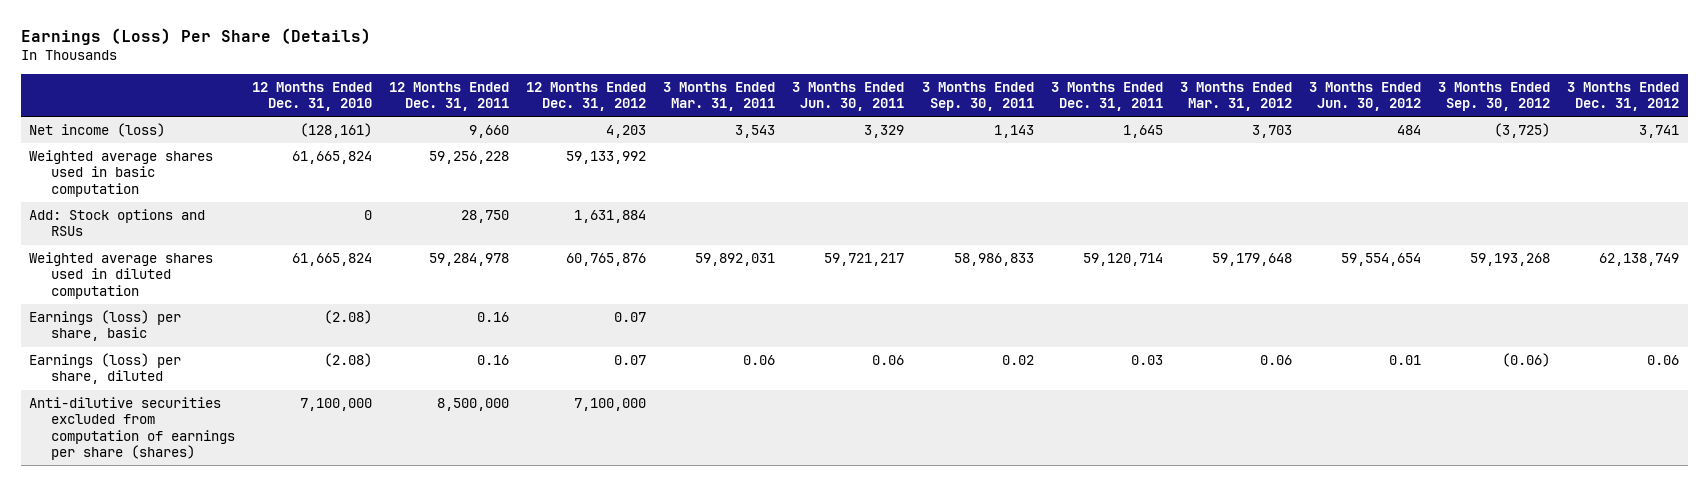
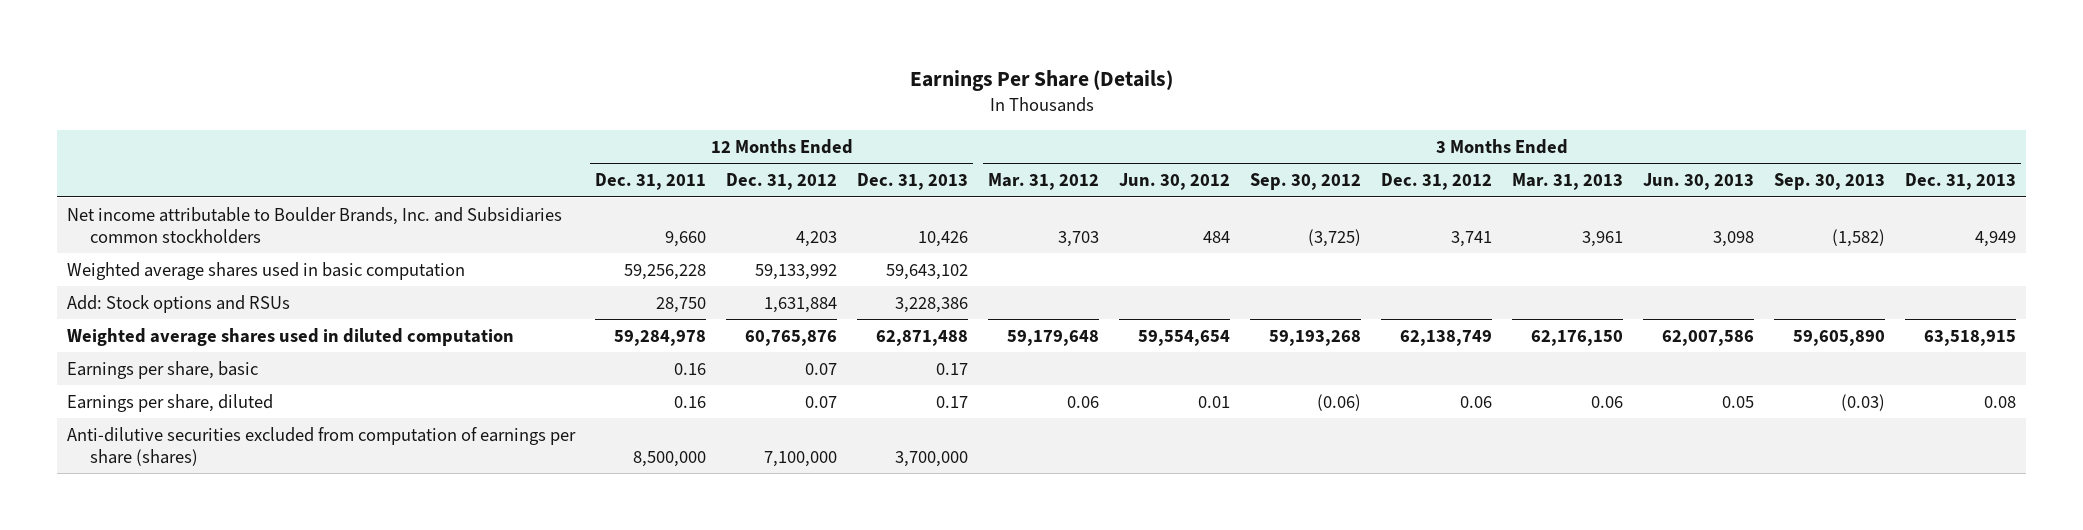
[20,27,371,45] Earnings (Loss) Per Share (Details) -> [909,70,1173,92] Earnings Per Share (Details)
[252,81,373,112] 12 Months Ended Dec. 31, 2010 -> none
[663,81,776,112] 3 Months Ended Mar. 31, 2011 -> none
[792,81,905,112] 3 Months Ended Jun. 30, 2011 -> none
[921,81,1034,112] 3 Months Ended Sep. 30, 2011 -> none
[1050,81,1163,112] 3 Months Ended Dec. 31, 2011 -> none
none -> [857,173,969,191] Dec. 31, 2013
none -> [1512,173,1624,191] Mar. 31, 2013
none -> [1643,173,1755,191] Jun. 30, 2013
none -> [1773,173,1885,191] Sep. 30, 2013
none -> [1904,173,2016,191] Dec. 31, 2013
[29,123,166,138] Net income (loss) -> [67,206,563,244] Net income attributable to Boulder Brands, Inc. and Subsidiaries common stockholders
[29,310,182,342] Earnings (loss) per share, basic -> [67,360,259,379] Earnings per share, basic
[29,353,182,385] Earnings (loss) per share, diluted -> [67,393,274,412] Earnings per share, diluted

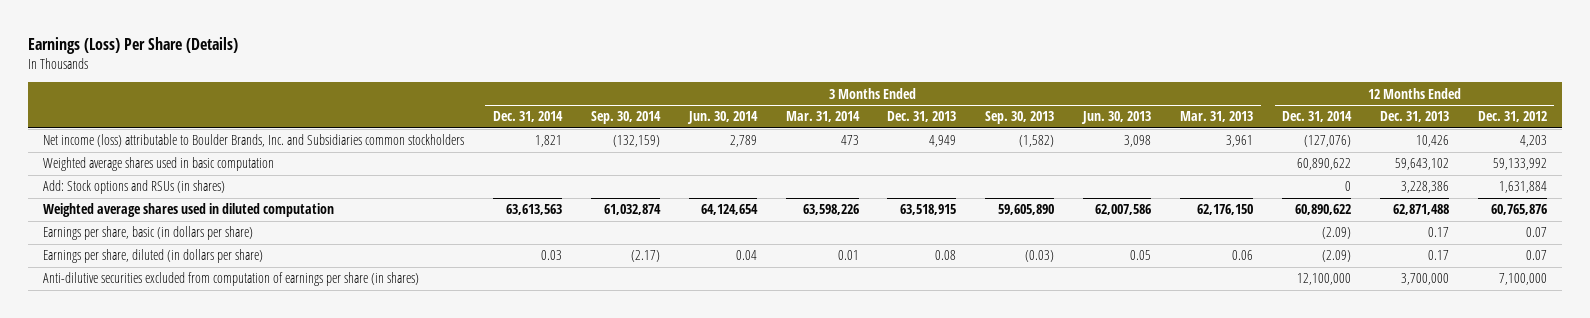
[909,70,1173,92] Earnings Per Share (Details) -> [28,36,239,54] Earnings (Loss) Per Share (Details)
[595,173,707,191] Dec. 31, 2011 -> none
[988,173,1100,191] Mar. 31, 2012 -> none
[1119,173,1231,191] Jun. 30, 2012 -> none
[1250,173,1362,191] Sep. 30, 2012 -> none
[1381,173,1493,191] Dec. 31, 2012 -> none
none -> [492,111,563,123] Dec. 31, 2014
none -> [590,111,661,125] Sep. 30, 2014
none -> [686,111,758,125] Jun. 30, 2014
none -> [785,111,860,123] Mar. 31, 2014
none -> [1282,111,1353,123] Dec. 31, 2014
[67,206,563,244] Net income attributable to Boulder Brands, Inc. and Subsidiaries common stockholders -> [42,134,464,148] Net income (loss) attributable to Boulder Brands, Inc. and Subsidiaries common stockholders
[67,294,291,313] Add: Stock options and RSUs -> [42,180,225,195] Add: Stock options and RSUs (in shares)
[67,360,259,379] Earnings per share, basic -> [42,226,253,241] Earnings per share, basic (in dollars per share)
[67,393,274,412] Earnings per share, diluted -> [42,249,263,264] Earnings per share, diluted (in dollars per share)
[67,426,577,466] Anti-dilutive securities excluded from computation of earnings per share (shares) -> [42,272,419,287] Anti-dilutive securities excluded from computation of earnings per share (in shares)

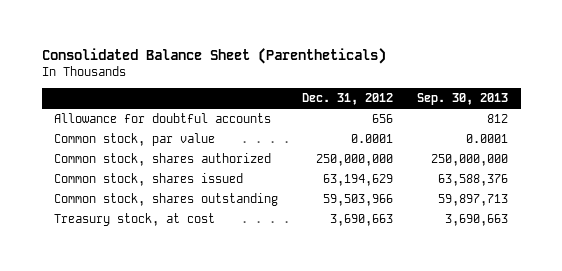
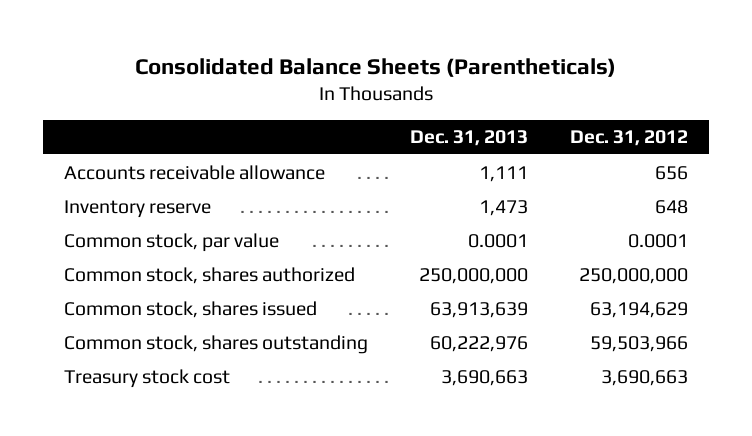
[41,48,386,65] Consolidated Balance Sheet (Parentheticals) -> [134,57,616,77] Consolidated Balance Sheets (Parentheticals)
[417,93,509,106] Sep. 30, 2013 -> none
none -> [409,130,528,147] Dec. 31, 2013
[53,113,271,124] Allowance for doubtful accounts -> [64,164,326,180] Accounts receivable allowance
none -> [64,199,212,218] Inventory reserve
[53,213,215,227] Treasury stock, at cost -> [64,368,231,388] Treasury stock cost

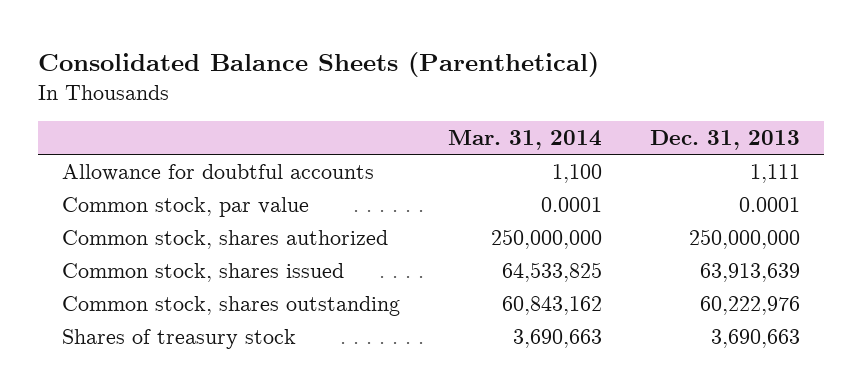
[134,57,616,77] Consolidated Balance Sheets (Parentheticals) -> [38,52,600,78] Consolidated Balance Sheets (Parenthetical)
[569,130,688,147] Dec. 31, 2012 -> none
none -> [448,130,603,151] Mar. 31, 2014
[64,199,212,218] Inventory reserve -> none
[64,164,326,180] Accounts receivable allowance -> [62,163,375,181] Allowance for doubtful accounts
[64,368,231,388] Treasury stock cost -> [62,328,297,349] Shares of treasury stock

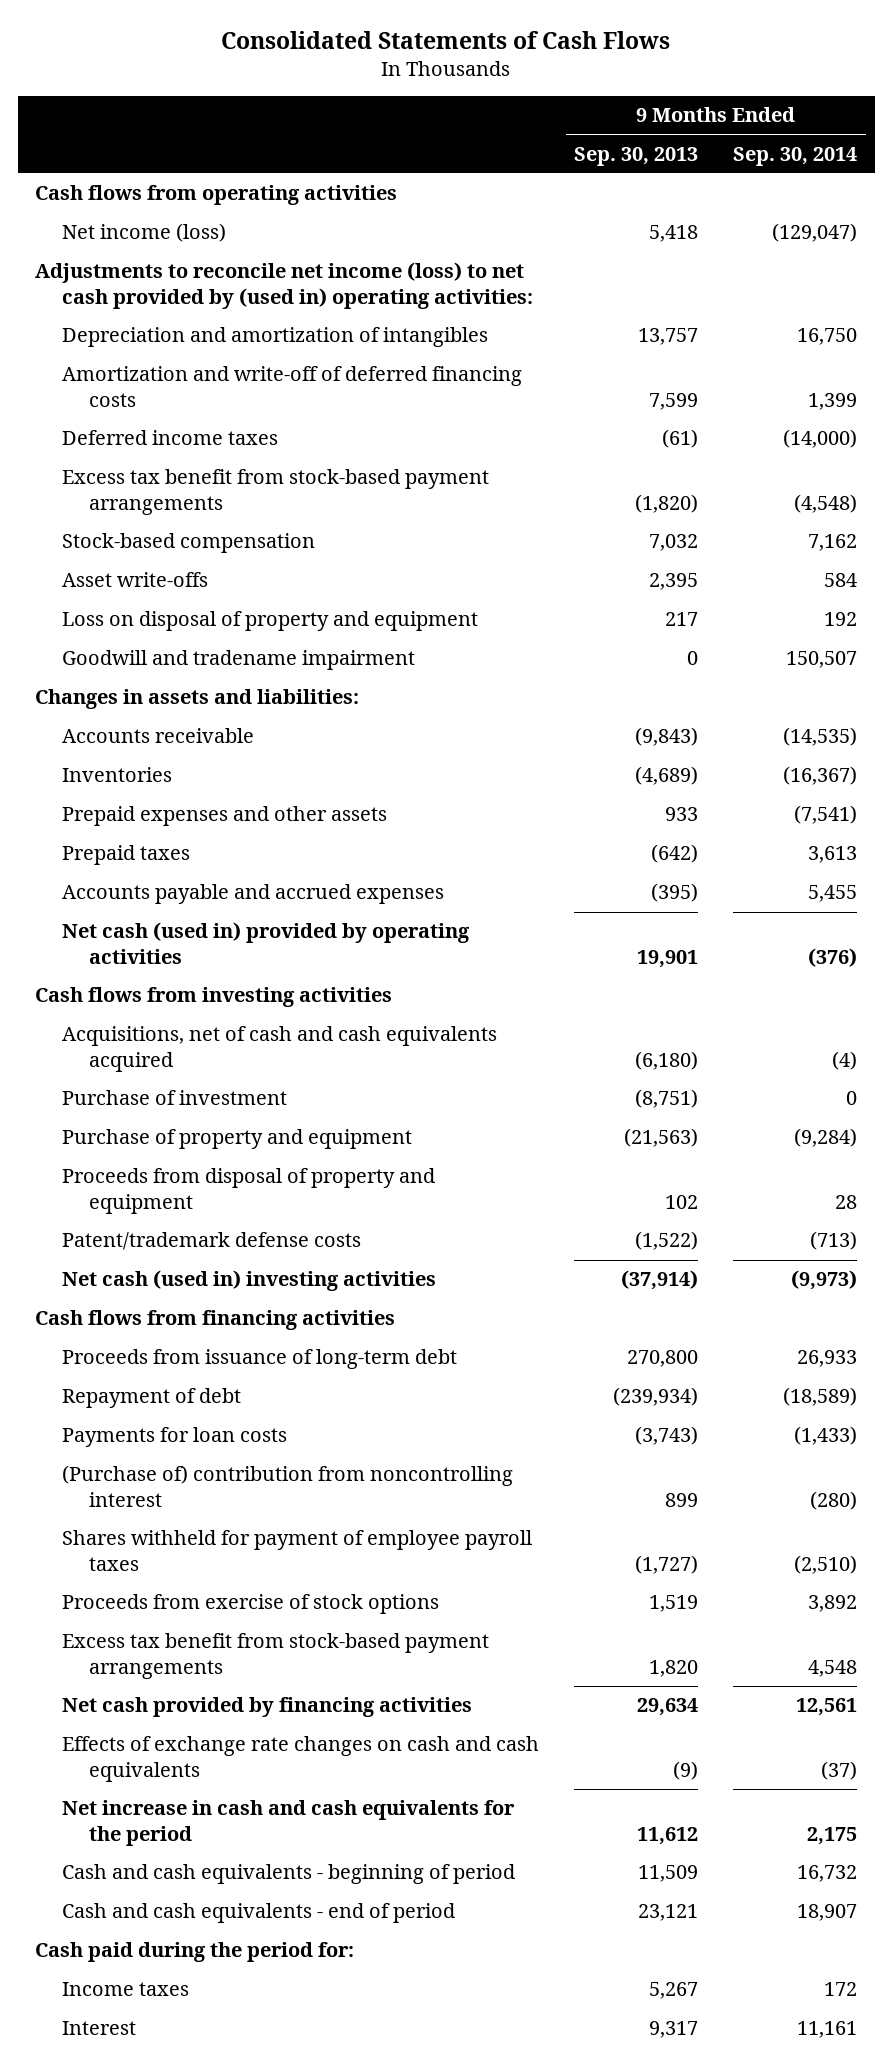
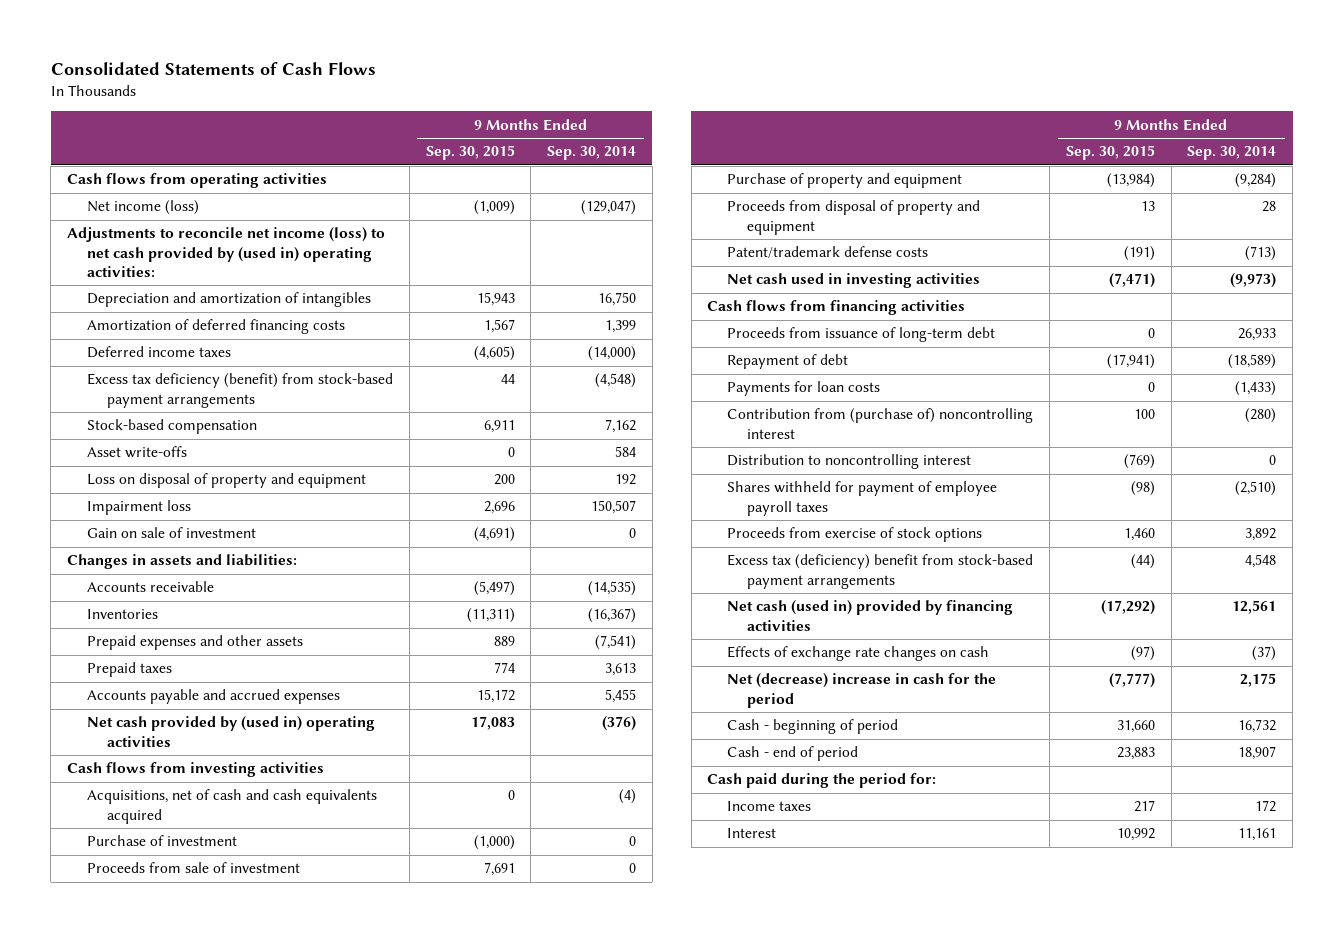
[574,146,699,166] Sep. 30, 2013 -> none
none -> [425,145,515,161] Sep. 30, 2015
[62,366,523,408] Amortization and write-off of deferred financing costs -> [86,319,345,335] Amortization of deferred financing costs
[62,469,490,516] Excess tax benefit from stock-based payment arrangements -> [86,373,393,408] Excess tax deficiency (benefit) from stock-based payment arrangements
[62,650,416,671] Goodwill and tradename impairment -> [86,500,191,516] Impairment loss
none -> [86,527,256,539] Gain on sale of investment
[62,922,471,965] Net cash (used in) provided by operating activities -> [86,716,375,747] Net cash provided by (used in) operating activities
none -> [86,862,300,874] Proceeds from sale of investment
[62,1270,437,1292] Net cash (used in) investing activities -> [727,273,981,289] Net cash used in investing activities
[62,1465,514,1508] (Purchase of) contribution from noncontrolling interest -> [727,408,1034,439] Contribution from (purchase of) noncontrolling interest
none -> [727,454,972,470] Distribution to noncontrolling interest
[62,1633,490,1680] Excess tax benefit from stock-based payment arrangements -> [727,554,1034,589] Excess tax (deficiency) benefit from stock-based payment arrangements
[62,1697,473,1718] Net cash provided by financing activities -> [727,600,1014,631] Net cash (used in) provided by financing activities
[62,1736,540,1783] Effects of exchange rate changes on cash and cash equivalents -> [727,646,990,662] Effects of exchange rate changes on cash
[62,1800,516,1847] Net increase in cash and cash equivalents for the period -> [727,673,997,708] Net (decrease) increase in cash for the period
[62,1864,516,1885] Cash and cash equivalents - beginning of period -> [727,719,899,735] Cash - beginning of period
[62,1903,456,1924] Cash and cash equivalents - end of period -> [727,746,859,762] Cash - end of period

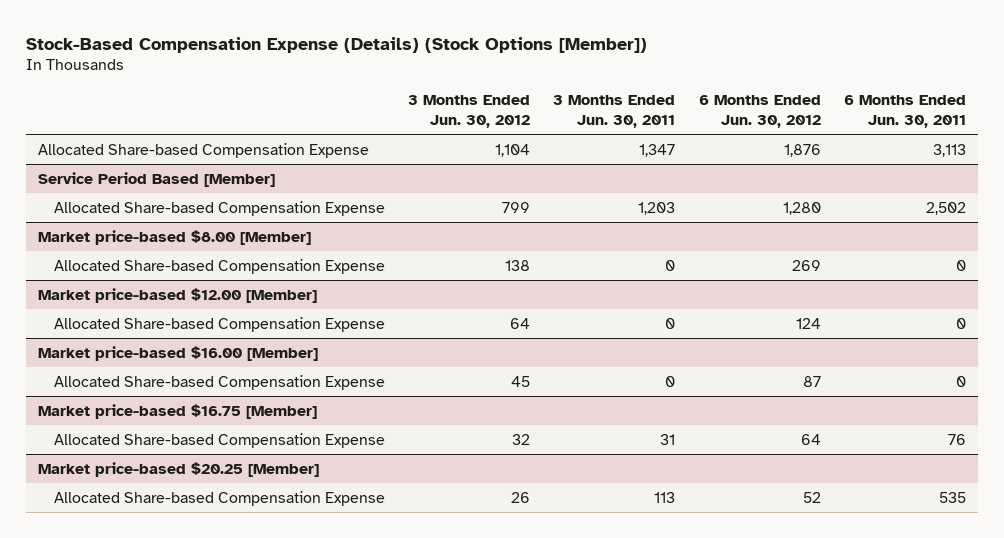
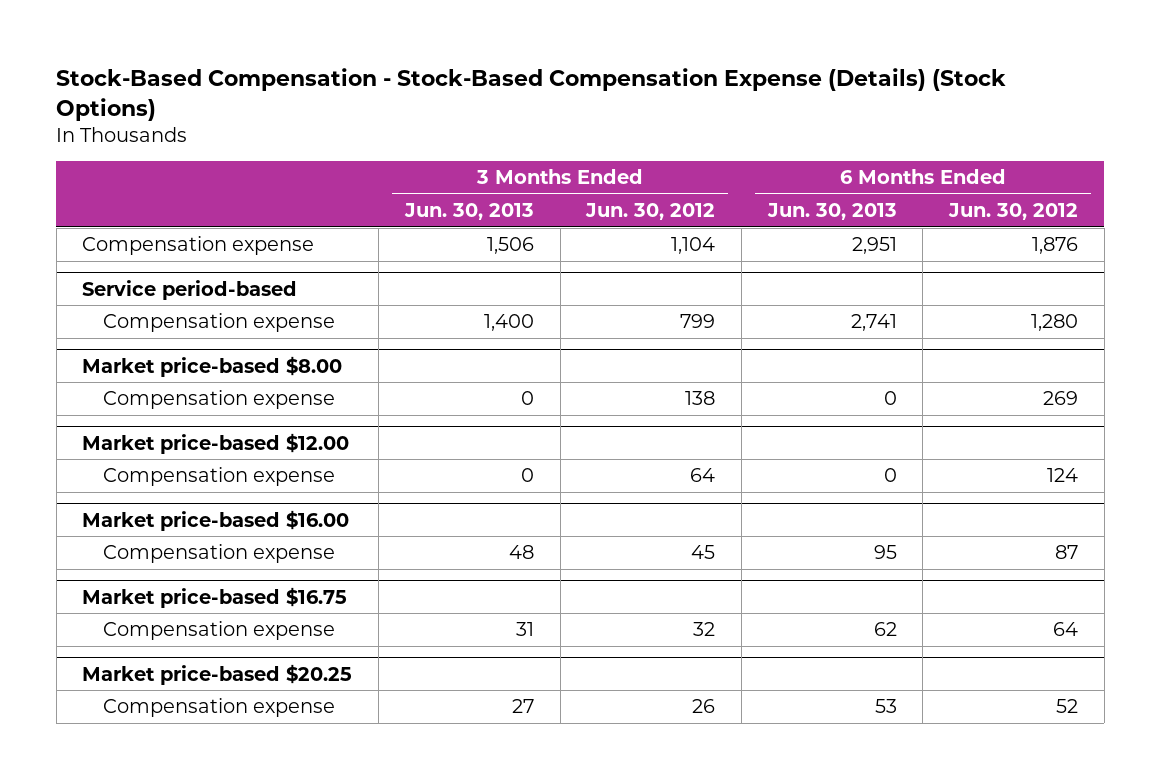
[25,36,647,53] Stock-Based Compensation Expense (Details) (Stock Options [Member]) -> [56,68,1007,122] Stock-Based Compensation - Stock-Based Compensation Expense (Details) (Stock Options)
[553,95,676,129] 3 Months Ended Jun. 30, 2011 -> none
[844,95,967,129] 6 Months Ended Jun. 30, 2011 -> none
none -> [403,203,534,221] Jun. 30, 2013
none -> [766,203,897,221] Jun. 30, 2013
[37,142,369,158] Allocated Share-based Compensation Expense -> [82,236,315,256] Compensation expense
[37,171,275,187] Service Period Based [Member] -> [82,279,298,300] Service period-based
[53,200,385,216] Allocated Share-based Compensation Expense -> [103,313,336,333] Compensation expense
[37,229,311,245] Market price-based $8.00 [Member] -> [82,355,343,377] Market price-based $8.00
[53,258,385,274] Allocated Share-based Compensation Expense -> [103,390,336,410] Compensation expense
[37,287,317,303] Market price-based $12.00 [Member] -> [82,432,350,454] Market price-based $12.00
[53,316,385,332] Allocated Share-based Compensation Expense -> [103,467,336,487] Compensation expense
[37,345,318,361] Market price-based $16.00 [Member] -> [82,509,350,531] Market price-based $16.00
[53,374,385,390] Allocated Share-based Compensation Expense -> [103,544,336,564] Compensation expense
[37,403,317,419] Market price-based $16.75 [Member] -> [82,586,348,608] Market price-based $16.75
[53,432,385,448] Allocated Share-based Compensation Expense -> [103,621,336,641] Compensation expense
[37,461,319,477] Market price-based $20.25 [Member] -> [82,663,353,685] Market price-based $20.25
[53,490,385,506] Allocated Share-based Compensation Expense -> [103,698,336,718] Compensation expense

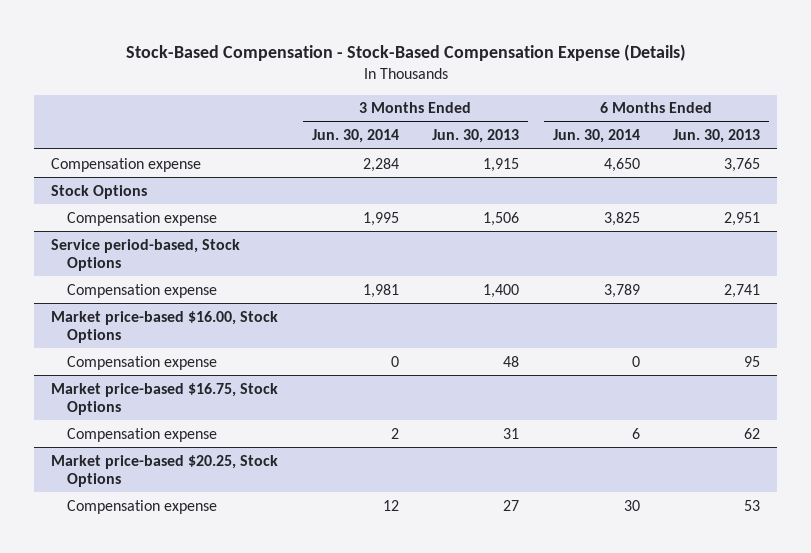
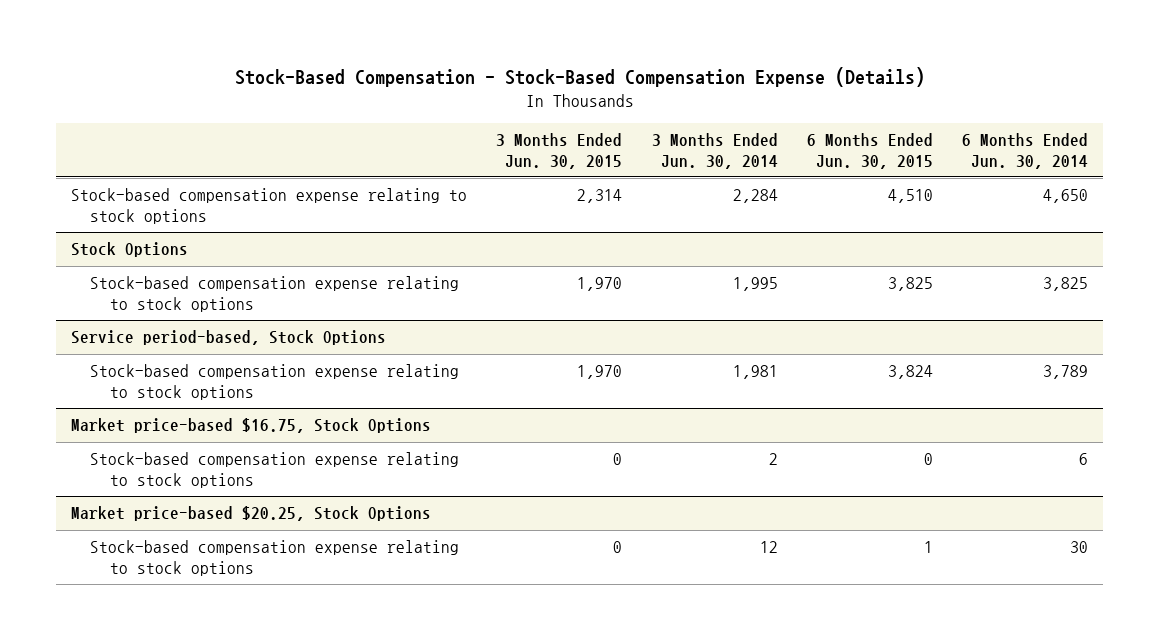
[432,129,520,144] Jun. 30, 2013 -> none
[673,129,761,144] Jun. 30, 2013 -> none
none -> [496,132,623,169] 3 Months Ended Jun. 30, 2015
none -> [807,132,934,169] 6 Months Ended Jun. 30, 2015
[51,157,202,172] Compensation expense -> [71,188,468,224] Stock-based compensation expense relating to stock options
[67,211,218,226] Compensation expense -> [90,276,460,312] Stock-based compensation expense relating to stock options
[51,310,279,343] Market price-based $16.00, Stock Options -> none
[67,355,218,370] Compensation expense -> none
[67,283,218,298] Compensation expense -> [90,364,460,400] Stock-based compensation expense relating to stock options
[67,427,218,442] Compensation expense -> [90,452,460,488] Stock-based compensation expense relating to stock options
[67,499,218,514] Compensation expense -> [90,540,460,576] Stock-based compensation expense relating to stock options

